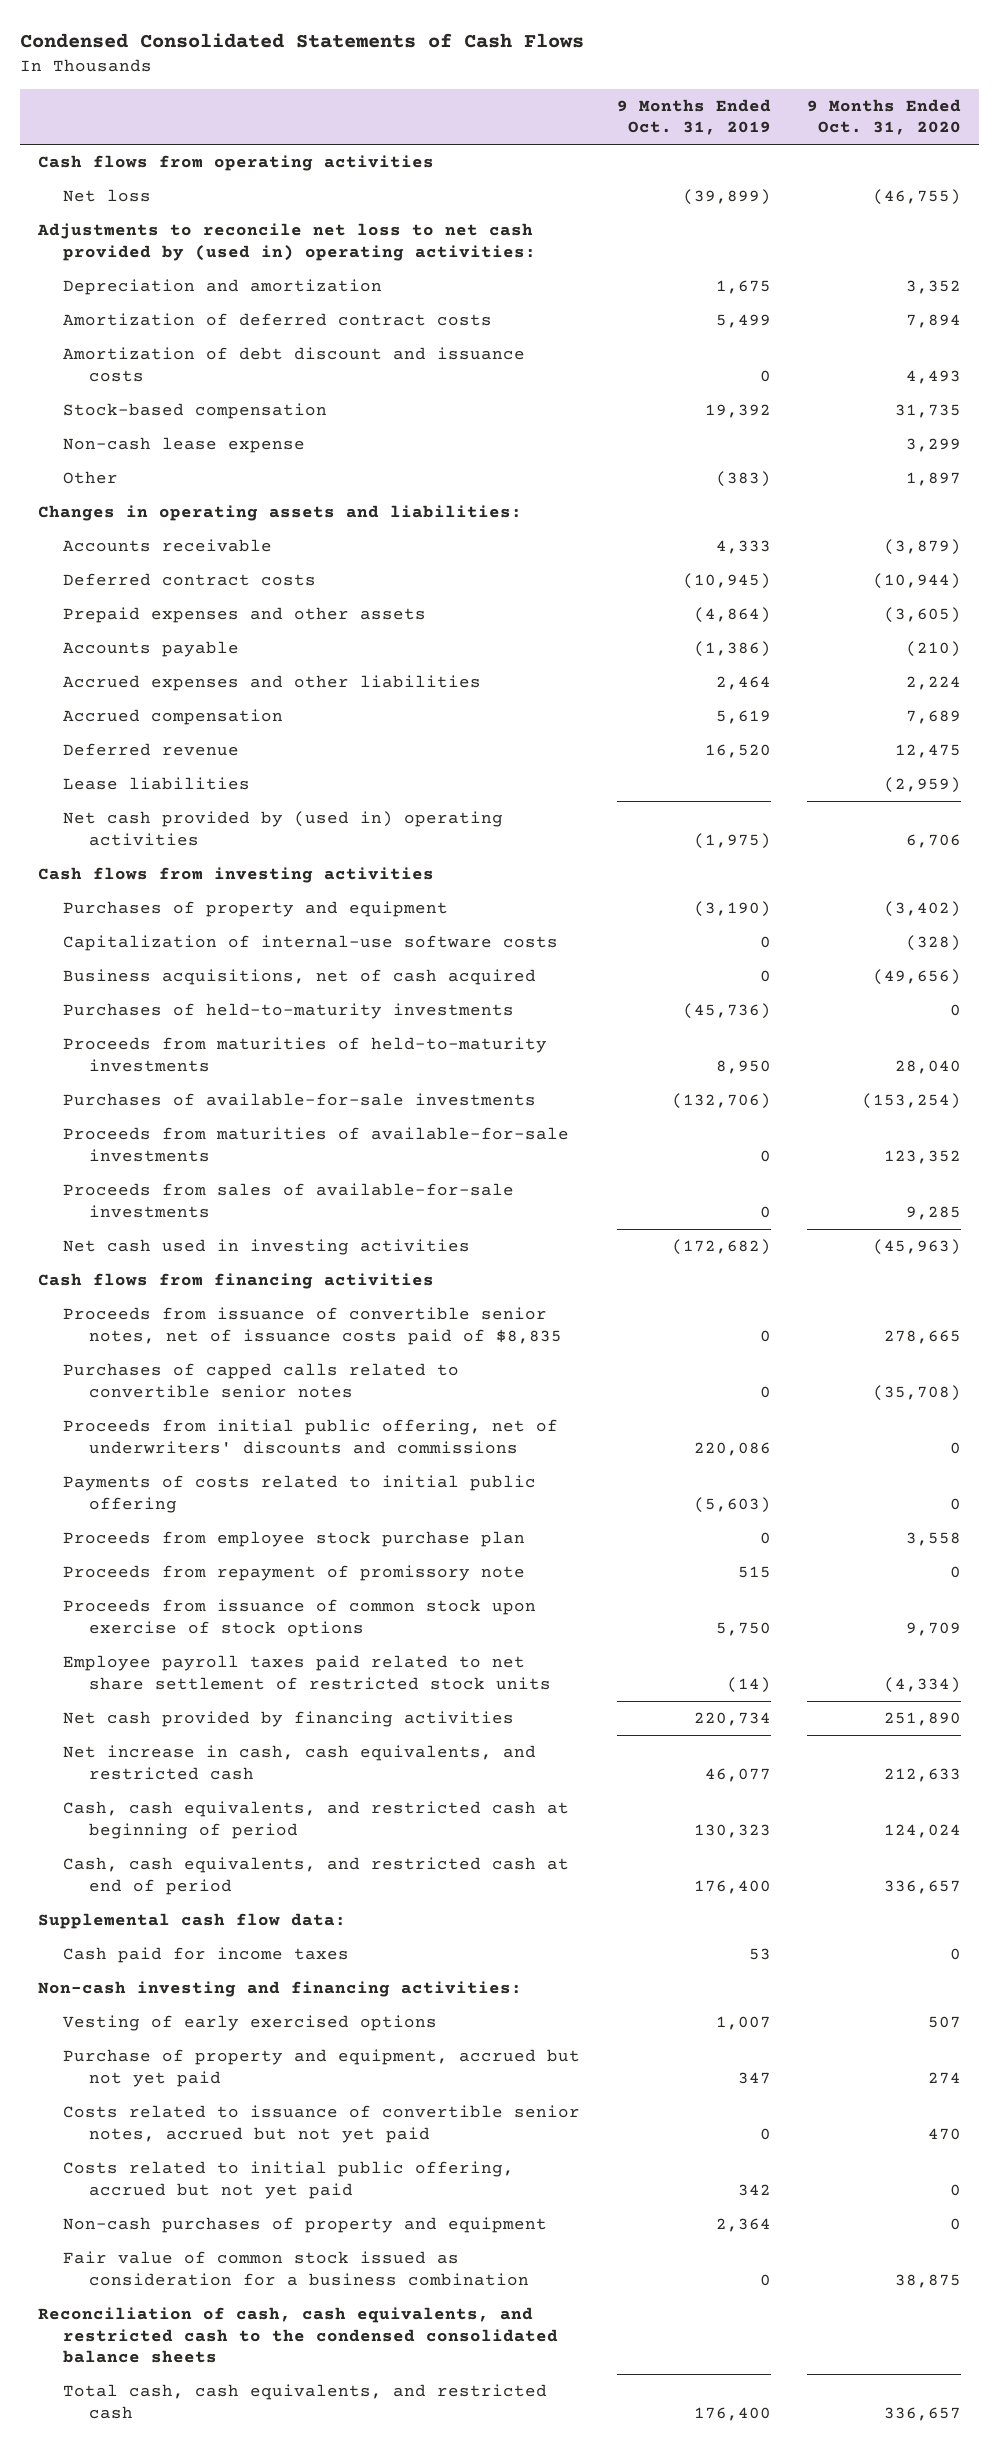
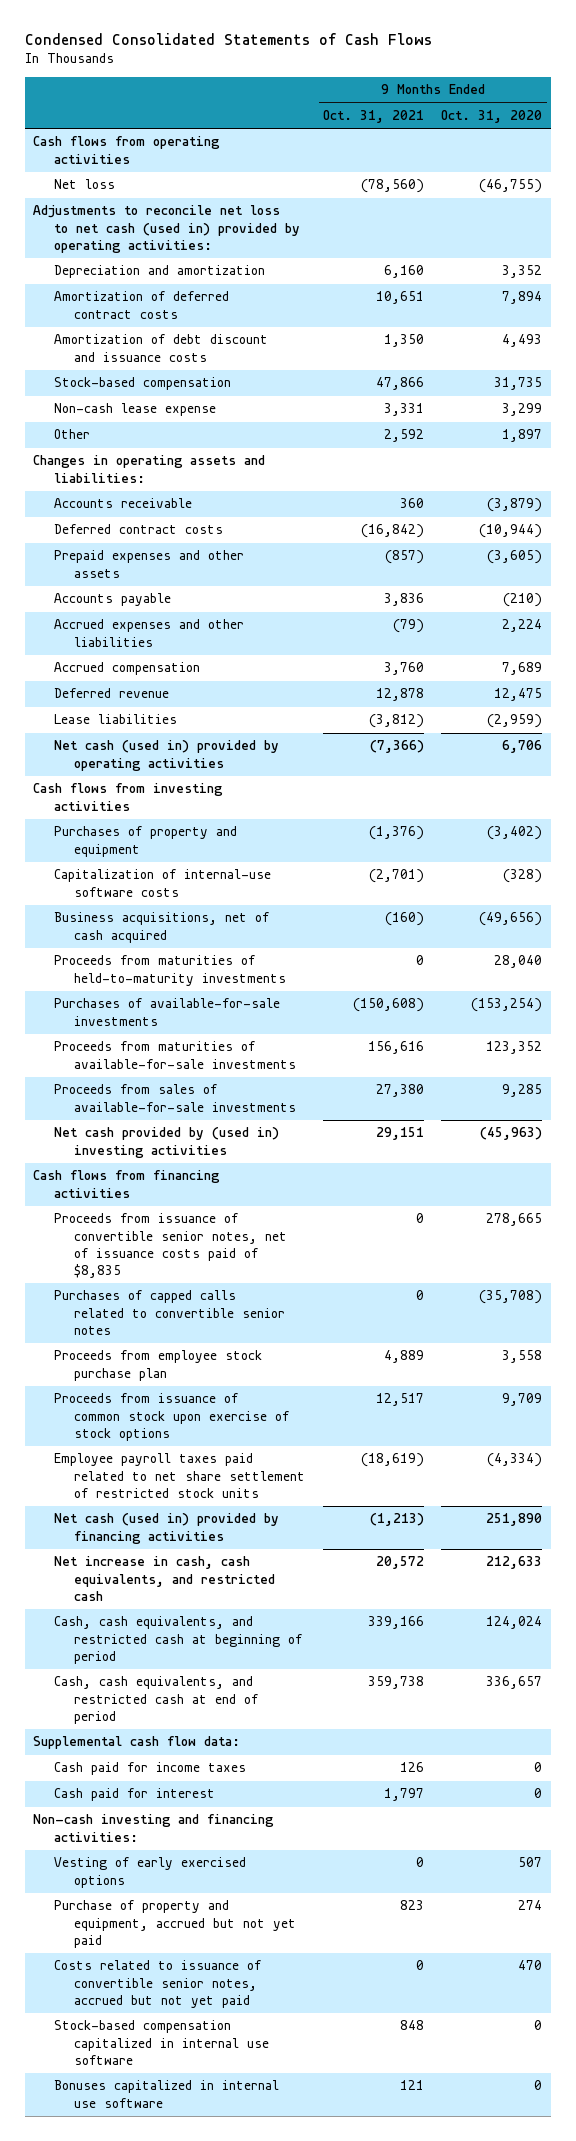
[616,98,771,136] 9 Months Ended Oct. 31, 2019 -> none
none -> [322,109,424,123] Oct. 31, 2021
[36,223,537,261] Adjustments to reconcile net loss to net cash provided by (used in) operating activities: -> [33,205,300,253] Adjustments to reconcile net loss to net cash (used in) provided by operating activities:
[63,811,504,846] Net cash provided by (used in) operating activities -> [53,740,279,771] Net cash (used in) provided by operating activities
[63,1003,515,1020] Purchases of held-to-maturity investments -> none
[63,1239,471,1256] Net cash used in investing activities -> [53,1127,279,1158] Net cash provided by (used in) investing activities
[63,1419,559,1454] Proceeds from initial public offering, net of underwriters' discounts and commissions -> none
[63,1475,537,1513] Payments of costs related to initial public offering -> none
[63,1565,526,1582] Proceeds from repayment of promissory note -> none
[63,1711,515,1728] Net cash provided by financing activities -> [53,1513,279,1544] Net cash (used in) provided by financing activities
none -> [53,1788,215,1802] Cash paid for interest
[63,2161,515,2199] Costs related to initial public offering, accrued but not yet paid -> none
[63,2217,548,2234] Non-cash purchases of property and equipment -> none
[63,2251,530,2286] Fair value of common stock issued as consideration for a business combination -> none
[37,2307,559,2363] Reconciliation of cash, cash equivalents, and restricted cash to the condensed consolidated balance sheets -> none
[63,2384,548,2419] Total cash, cash equivalents, and restricted cash -> none
none -> [53,2020,270,2065] Stock-based compensation capitalized in internal use software
none -> [53,2080,279,2108] Bonuses capitalized in internal use software

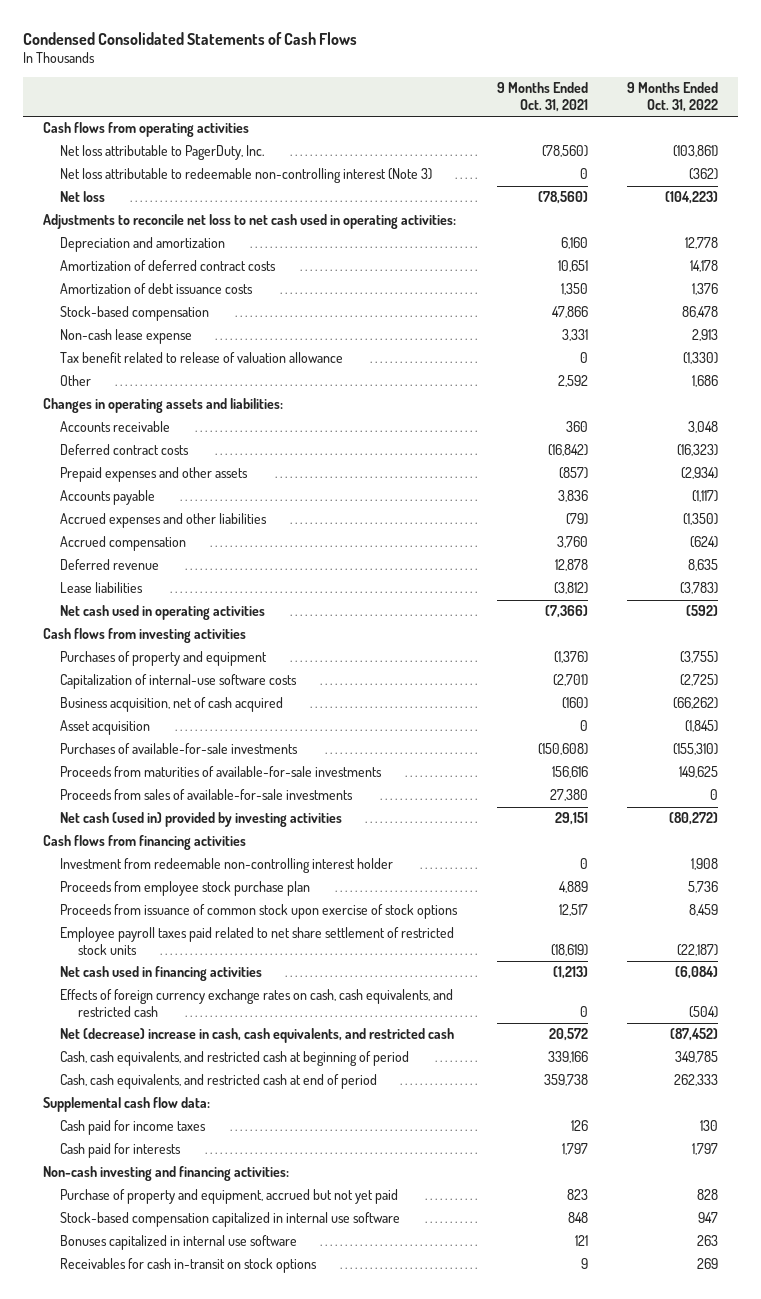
[441,109,543,123] Oct. 31, 2020 -> none
none -> [627,82,719,112] 9 Months Ended Oct. 31, 2022
none -> [60,145,265,161] Net loss attributable to PagerDuty, Inc.
none -> [60,168,433,184] Net loss attributable to redeemable non-controlling interest (Note 3)
[33,205,300,253] Adjustments to reconcile net loss to net cash (used in) provided by operating activities: -> [42,214,456,230] Adjustments to reconcile net loss to net cash used in operating activities:
[53,334,268,362] Amortization of debt discount and issuance costs -> [60,283,254,295] Amortization of debt issuance costs
none -> [60,352,344,364] Tax benefit related to release of valuation allowance
[53,740,279,771] Net cash (used in) provided by operating activities -> [60,605,266,621] Net cash used in operating activities
[53,955,287,986] Proceeds from maturities of held-to-maturity investments -> none
[53,912,269,943] Business acquisitions, net of cash acquired -> [60,697,284,713] Business acquisition, net of cash acquired
none -> [60,720,151,736] Asset acquisition
[53,1127,279,1158] Net cash provided by (used in) investing activities -> [60,812,343,828] Net cash (used in) provided by investing activities
[53,1213,288,1278] Proceeds from issuance of convertible senior notes, net of issuance costs paid of $8,835 -> none
[53,1290,286,1335] Purchases of capped calls related to convertible senior notes -> none
none -> [60,858,394,874] Investment from redeemable non-controlling interest holder
[53,1513,279,1544] Net cash (used in) provided by financing activities -> [60,966,263,982] Net cash used in financing activities
none -> [60,989,454,1018] Effects of foreign currency exchange rates on cash, cash equivalents, and restricted cash
[53,1556,276,1601] Net increase in cash, cash equivalents, and restricted cash -> [60,1028,455,1044] Net (decrease) increase in cash, cash equivalents, and restricted cash
[53,1788,215,1802] Cash paid for interest -> [60,1143,182,1159] Cash paid for interests
[53,1857,246,1888] Vesting of early exercised options -> none
[53,1960,261,2008] Costs related to issuance of convertible senior notes, accrued but not yet paid -> none
none -> [60,1258,318,1274] Receivables for cash in-transit on stock options

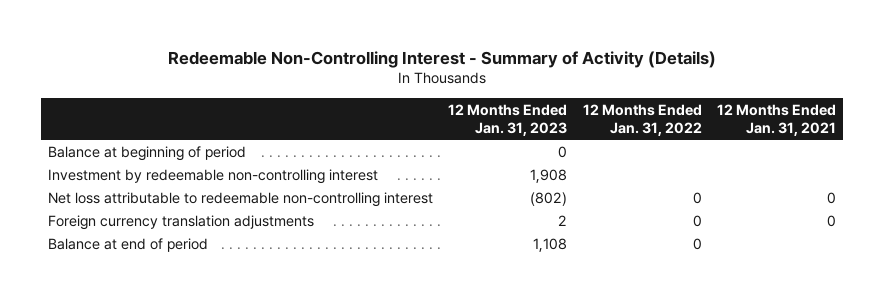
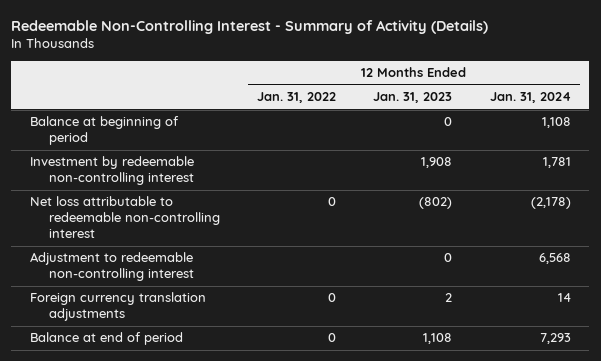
[716,103,836,137] 12 Months Ended Jan. 31, 2021 -> none
none -> [489,92,571,104] Jan. 31, 2024
none -> [29,252,194,282] Adjustment to redeemable non-controlling interest

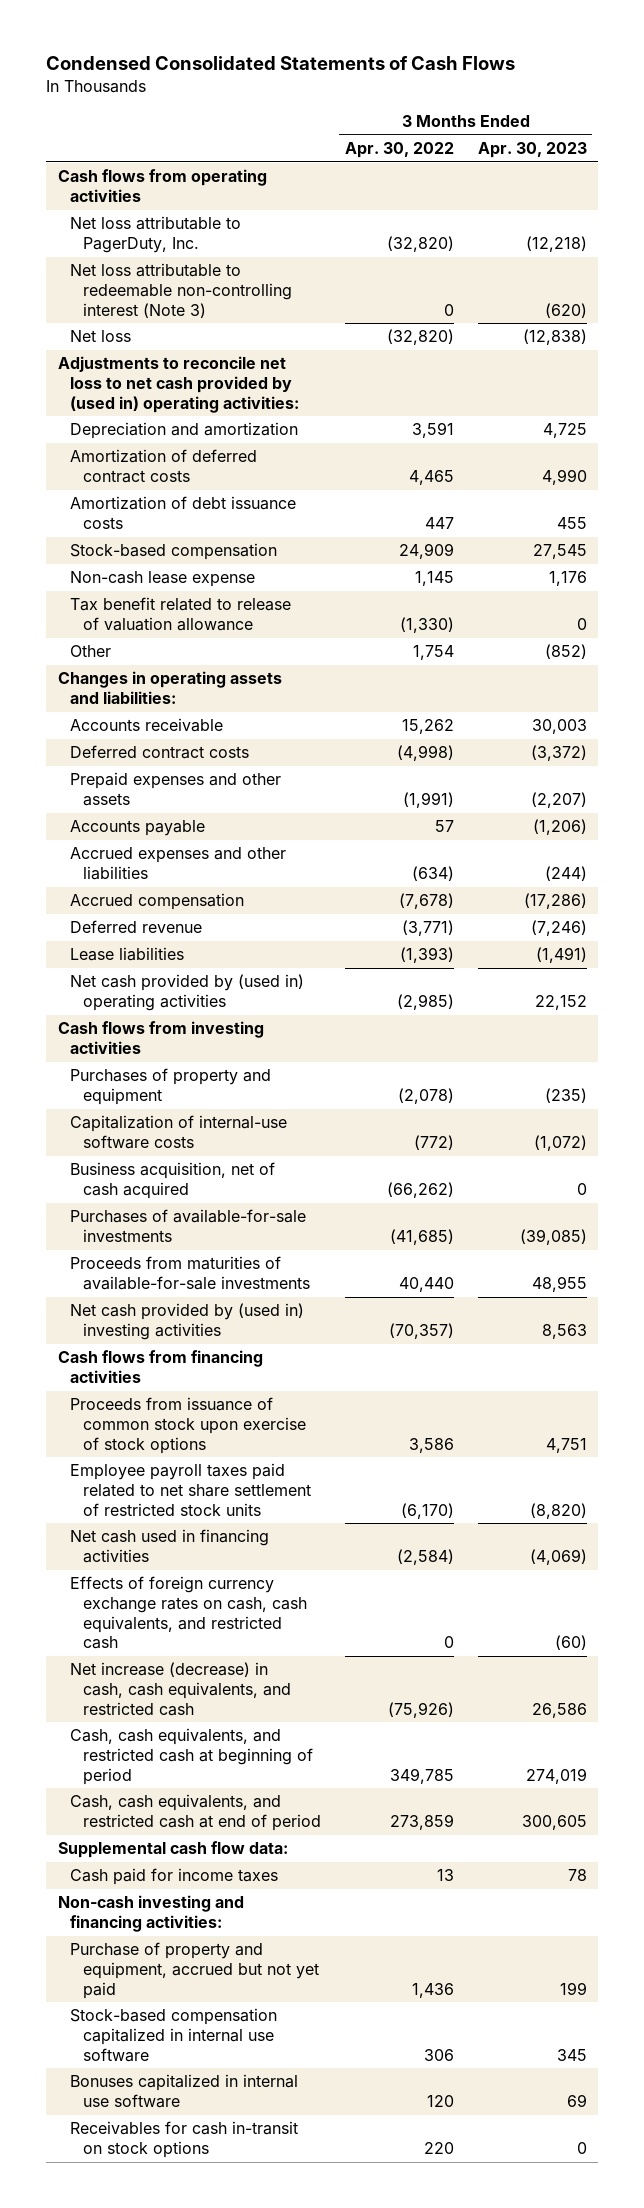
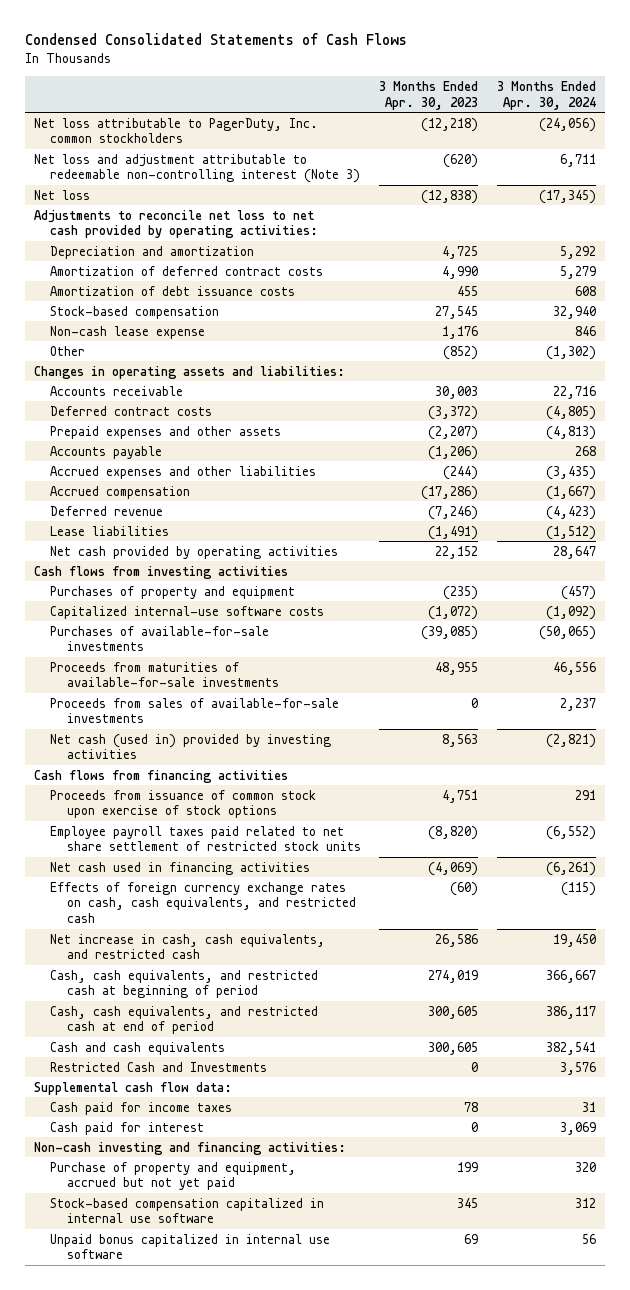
[344,142,454,159] Apr. 30, 2022 -> none
none -> [496,81,596,110] 3 Months Ended Apr. 30, 2024
[57,169,267,203] Cash flows from operating activities -> none
[70,216,242,254] Net loss attributable to PagerDuty, Inc. -> [34,117,319,144] Net loss attributable to PagerDuty, Inc. common stockholders
[70,263,292,318] Net loss attributable to redeemable non-controlling interest (Note 3) -> [34,153,361,184] Net loss and adjustment attributable to redeemable non-controlling interest (Note 3)
[57,356,300,413] Adjustments to reconcile net loss to net cash provided by (used in) operating activities: -> [34,209,319,239] Adjustments to reconcile net loss to net cash provided by operating activities:
[70,597,292,632] Tax benefit related to release of valuation allowance -> none
[70,974,305,1012] Net cash provided by (used in) operating activities -> [50,545,339,559] Net cash provided by operating activities
[70,1162,276,1200] Business acquisition, net of cash acquired -> none
[70,1115,288,1150] Capitalization of internal-use software costs -> [50,605,325,619] Capitalized internal-use software costs
none -> [50,697,340,724] Proceeds from sales of available-for-sale investments
[70,1303,305,1341] Net cash provided by (used in) investing activities -> [50,733,332,760] Net cash (used in) provided by investing activities
[70,1662,291,1716] Net increase (decrease) in cash, cash equivalents, and restricted cash -> [50,933,326,960] Net increase in cash, cash equivalents, and restricted cash
none -> [50,1041,226,1055] Cash and cash equivalents
none -> [50,1061,268,1072] Restricted Cash and Investments
none -> [50,1121,205,1135] Cash paid for interest
[70,2121,299,2159] Receivables for cash in-transit on stock options -> none
[70,2074,299,2109] Bonuses capitalized in internal use software -> [50,1233,331,1260] Unpaid bonus capitalized in internal use software

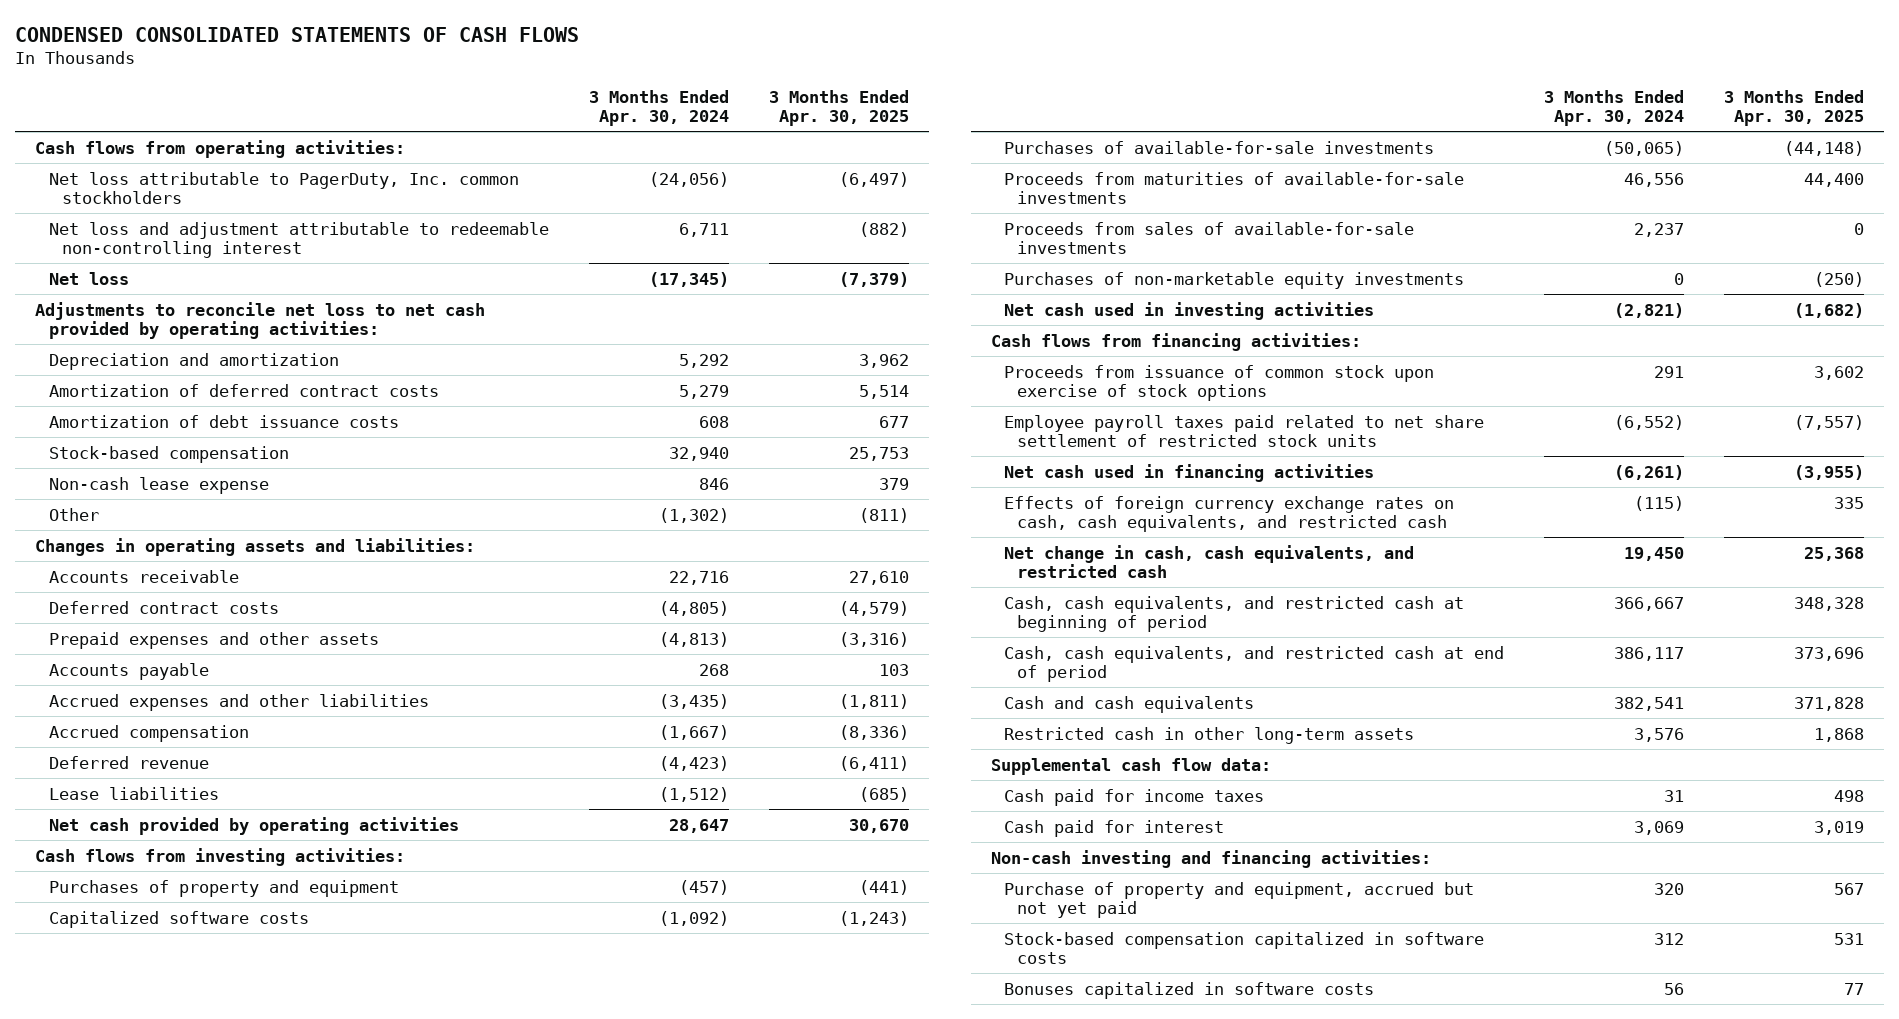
[24,33,407,46] Condensed Consolidated Statements of Cash Flows -> [15,26,580,42] CONDENSED CONSOLIDATED STATEMENTS OF CASH FLOWS
[379,81,479,110] 3 Months Ended Apr. 30, 2023 -> none
none -> [768,89,909,127] 3 Months Ended Apr. 30, 2025
none -> [35,139,406,158] Cash flows from operating activities:
[34,153,361,184] Net loss and adjustment attributable to redeemable non-controlling interest (Note 3) -> [48,221,549,259] Net loss and adjustment attributable to redeemable non-controlling interest
[34,565,289,579] Cash flows from investing activities -> [35,847,406,866] Cash flows from investing activities:
[50,605,325,619] Capitalized internal-use software costs -> [48,910,309,928] Capitalized software costs
none -> [1003,271,1464,289] Purchases of non-marketable equity investments
[50,733,332,760] Net cash (used in) provided by investing activities -> [1003,301,1374,320] Net cash used in investing activities
[34,769,289,783] Cash flows from financing activities -> [990,332,1361,351] Cash flows from financing activities:
[50,933,326,960] Net increase in cash, cash equivalents, and restricted cash -> [1003,544,1414,579] Net change in cash, cash equivalents, and restricted cash
[50,1061,268,1072] Restricted Cash and Investments -> [1003,726,1414,744] Restricted cash in other long-term assets
[50,1197,325,1224] Stock-based compensation capitalized in internal use software -> [1003,931,1484,965] Stock-based compensation capitalized in software costs
[50,1233,331,1260] Unpaid bonus capitalized in internal use software -> [1003,981,1374,999] Bonuses capitalized in software costs

